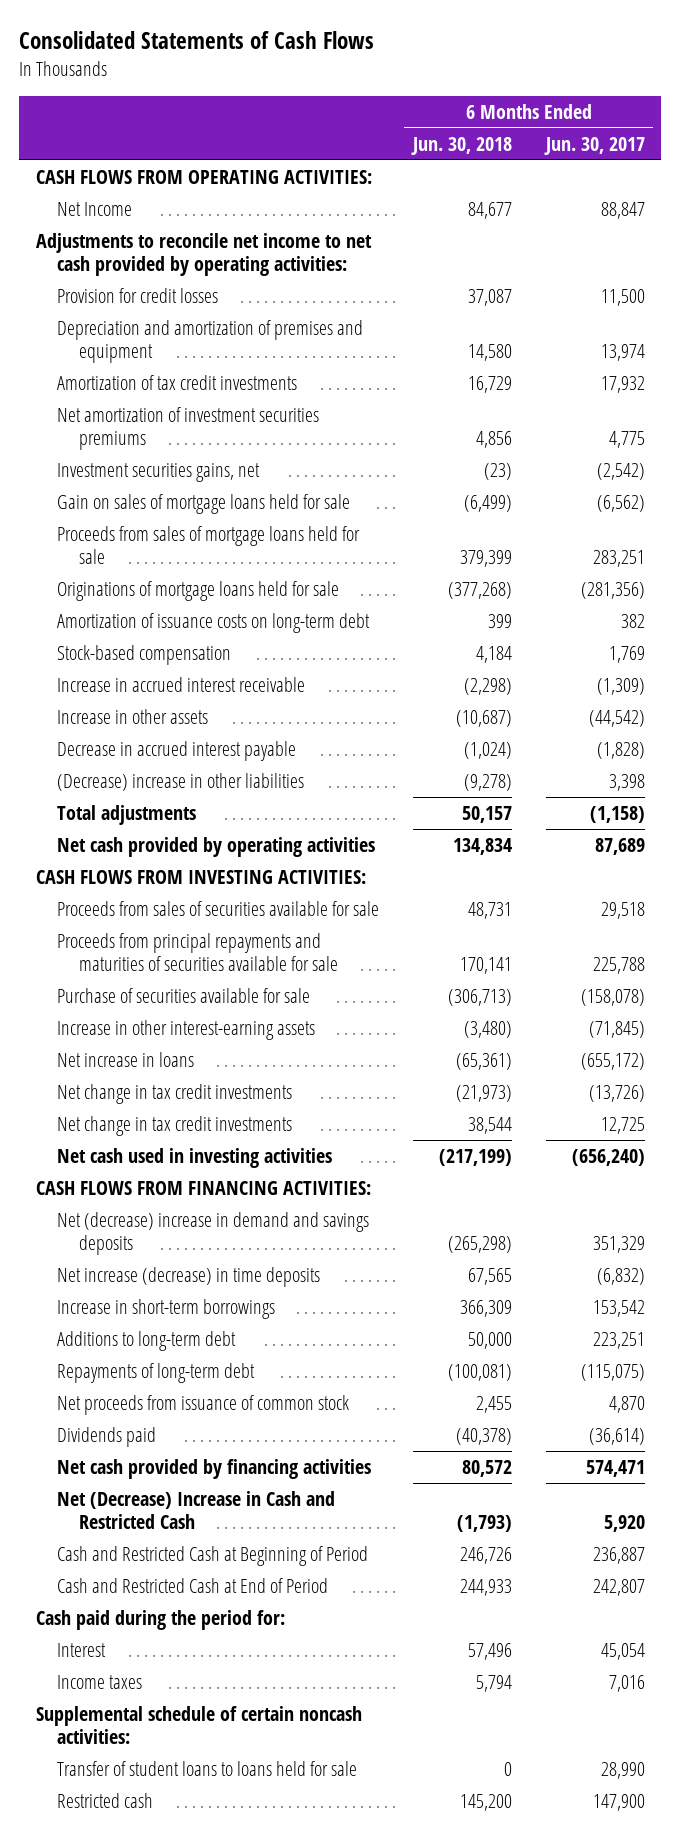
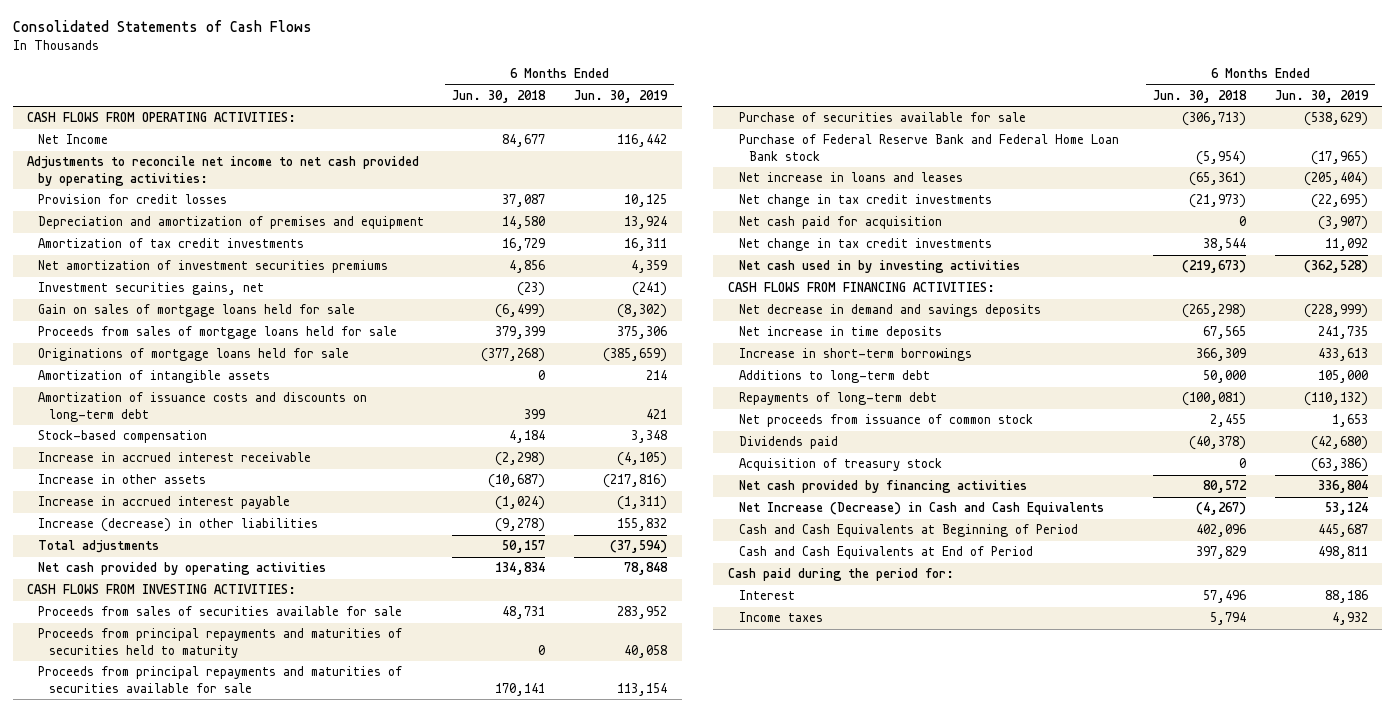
[543,136,645,155] Jun. 30, 2017 -> none
none -> [574,89,669,103] Jun. 30, 2019
none -> [37,370,270,384] Amortization of intangible assets
[57,612,371,633] Amortization of issuance costs on long-term debt -> [37,392,367,422] Amortization of issuance costs and discounts on long-term debt
[57,740,297,761] Decrease in accrued interest payable -> [37,496,290,510] Increase in accrued interest payable
[57,772,305,791] (Decrease) increase in other liabilities -> [37,518,318,533] Increase (decrease) in other liabilities
none -> [37,628,402,658] Proceeds from principal repayments and maturities of securities held to maturity
[57,1019,316,1040] Increase in other interest-earning assets -> none
none -> [738,134,1119,161] Purchase of Federal Reserve Bank and Federal Home Loan Bank stock
[57,1051,195,1067] Net increase in loans -> [738,172,963,183] Net increase in loans and leases
none -> [738,216,942,230] Net cash paid for acquisition
[57,1147,333,1168] Net cash used in investing activities -> [738,260,1020,274] Net cash used in by investing activities
[438,1148,512,1166] (217,199) -> [1182,260,1247,274] (219,673)
[57,1211,370,1256] Net (decrease) increase in demand and savings deposits -> [738,304,1041,318] Net decrease in demand and savings deposits
[57,1266,321,1287] Net increase (decrease) in time deposits -> [738,326,942,340] Net increase in time deposits
none -> [738,458,942,472] Acquisition of treasury stock
[57,1490,336,1530] Net (Decrease) Increase in Cash and Restricted Cash -> [738,502,1104,516] Net Increase (Decrease) in Cash and Cash Equivalents
[456,1515,512,1533] (1,793) -> [1196,502,1247,516] (4,267)
[57,1545,369,1566] Cash and Restricted Cash at Beginning of Period -> [738,524,1078,538] Cash and Cash Equivalents at Beginning of Period
[459,1546,512,1564] 246,726 -> [1196,524,1247,538] 402,096
[57,1577,329,1593] Cash and Restricted Cash at End of Period -> [738,546,1033,560] Cash and Cash Equivalents at End of Period
[459,1578,512,1596] 244,933 -> [1196,546,1247,560] 397,829
[35,1705,362,1745] Supplemental schedule of certain noncash activities: -> none
[57,1760,358,1776] Transfer of student loans to loans held for sale -> none
[57,1792,154,1808] Restricted cash -> none

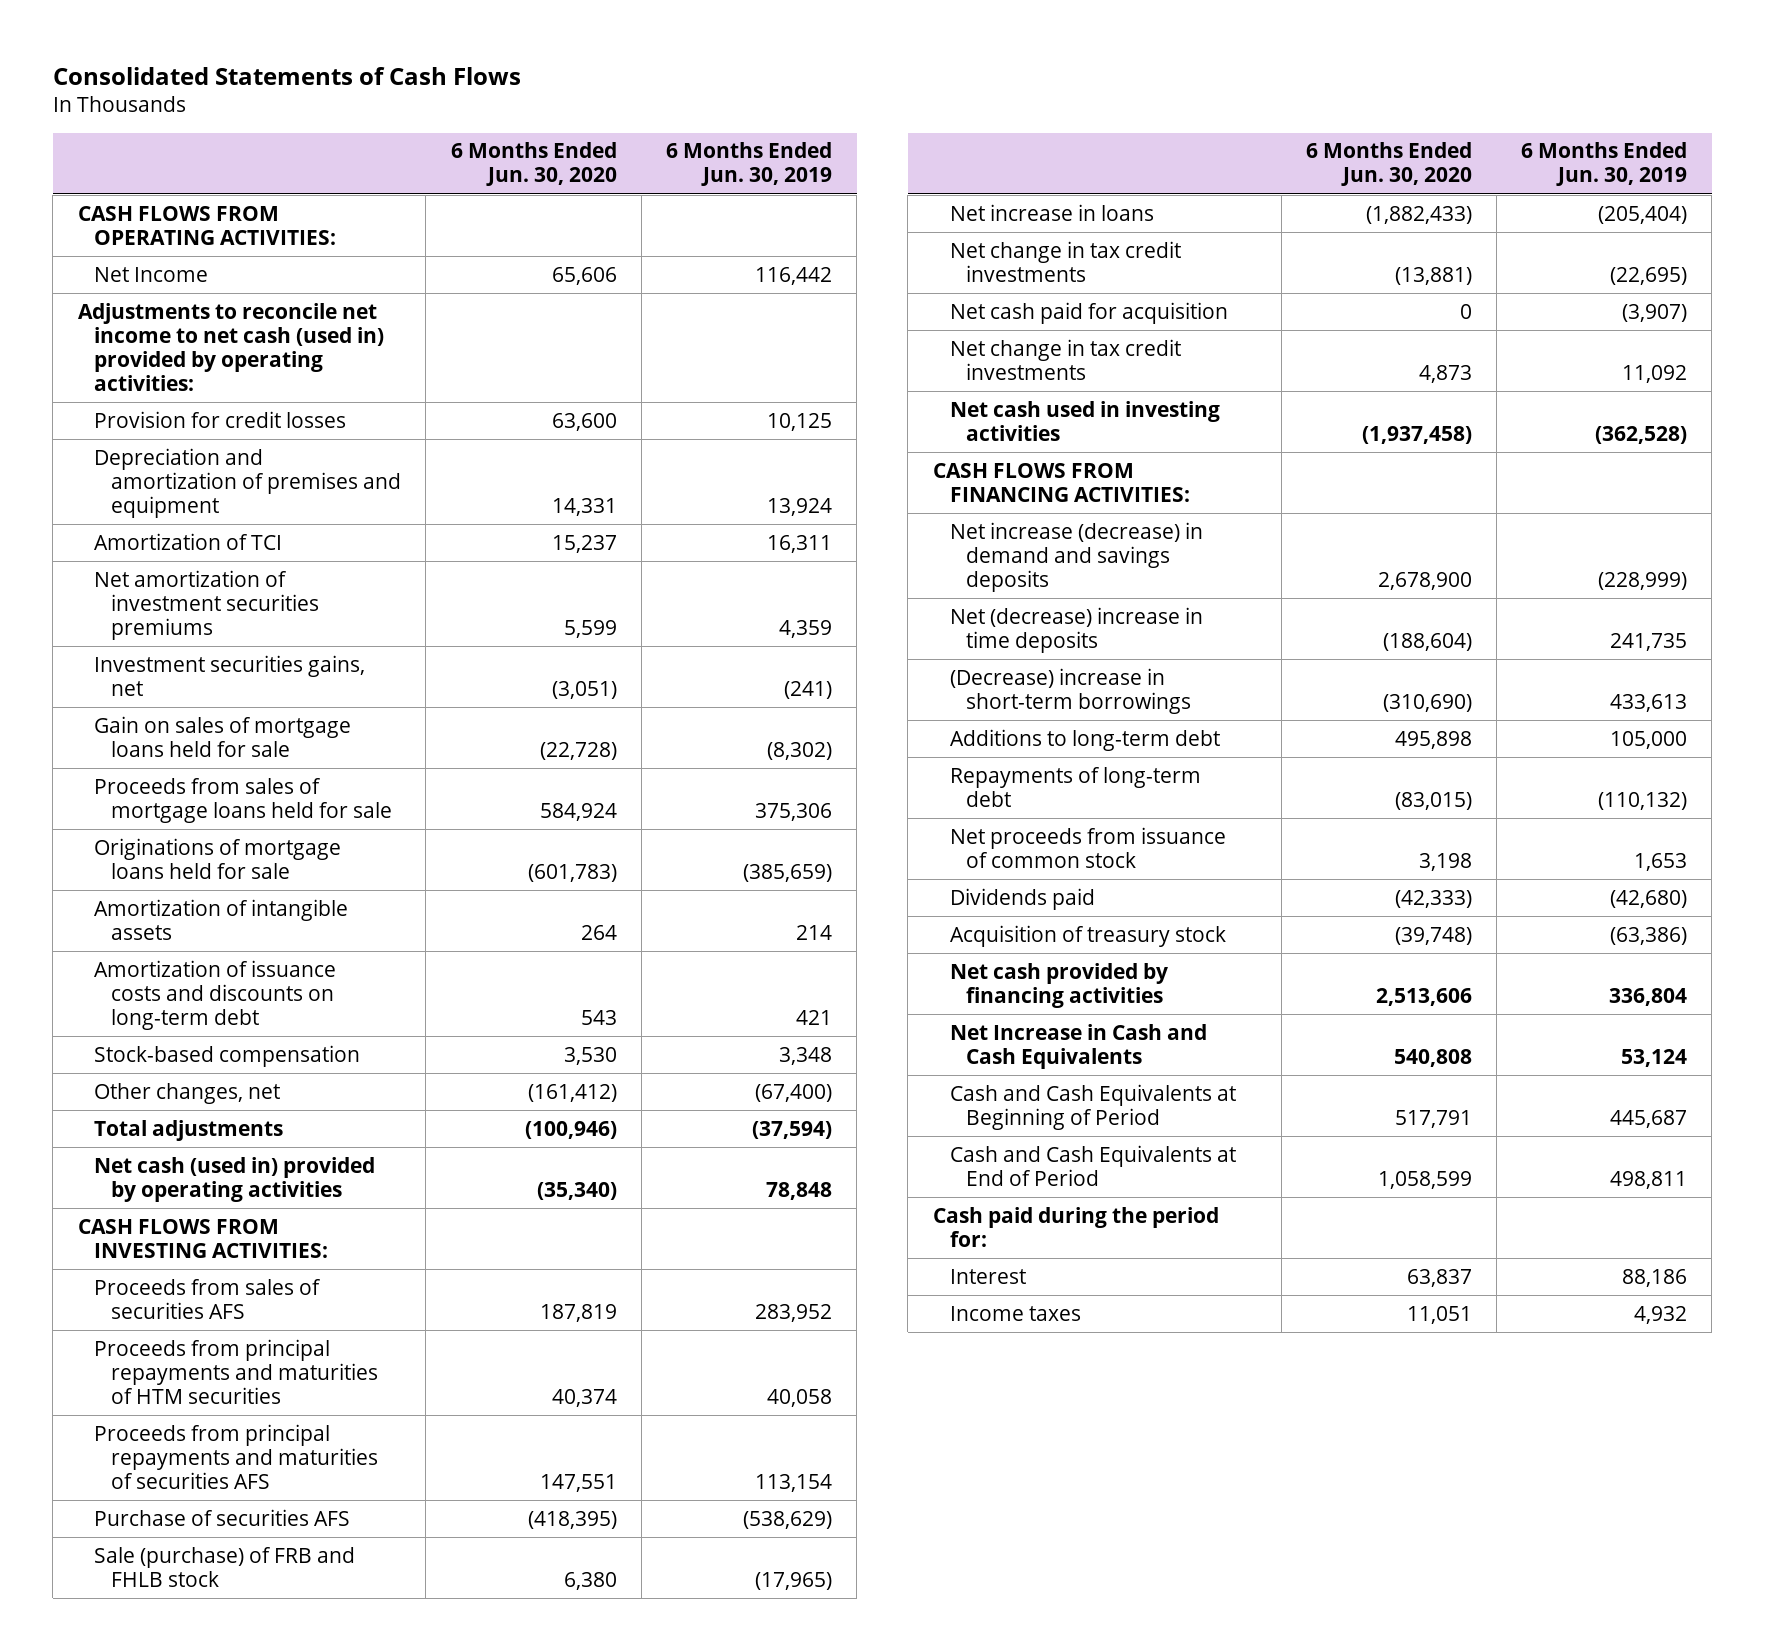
[452,89,547,103] Jun. 30, 2018 -> none
none -> [450,142,617,187] 6 Months Ended Jun. 30, 2020
[27,156,420,186] Adjustments to reconcile net income to net cash provided by operating activities: -> [77,302,385,391] Adjustments to reconcile net income to net cash (used in) provided by operating activities:
[37,238,304,249] Amortization of tax credit investments -> [94,532,283,550] Amortization of TCI
[37,452,311,463] Increase in accrued interest receivable -> none
[37,474,206,485] Increase in other assets -> none
[37,496,290,510] Increase in accrued interest payable -> none
[37,518,318,533] Increase (decrease) in other liabilities -> none
none -> [94,1082,281,1104] Other changes, net
[37,562,326,576] Net cash provided by operating activities -> [94,1156,376,1202] Net cash (used in) provided by operating activities
[37,606,402,617] Proceeds from sales of securities available for sale -> [94,1278,322,1319] Proceeds from sales of securities AFS
[37,628,402,658] Proceeds from principal repayments and maturities of securities held to maturity -> [94,1338,379,1404] Proceeds from principal repayments and maturities of HTM securities
[37,666,402,693] Proceeds from principal repayments and maturities of securities available for sale -> [94,1423,379,1489] Proceeds from principal repayments and maturities of securities AFS
[738,112,1026,123] Purchase of securities available for sale -> [94,1508,351,1526] Purchase of securities AFS
[738,134,1119,161] Purchase of Federal Reserve Bank and Federal Home Loan Bank stock -> [94,1546,356,1587] Sale (purchase) of FRB and FHLB stock
[738,172,963,183] Net increase in loans and leases -> [949,203,1154,221] Net increase in loans
[738,260,1020,274] Net cash used in by investing activities -> [949,400,1220,441] Net cash used in investing activities
[738,304,1041,318] Net decrease in demand and savings deposits -> [949,521,1203,592] Net increase (decrease) in demand and savings deposits
[738,326,942,340] Net increase in time deposits -> [949,606,1203,653] Net (decrease) increase in time deposits
[738,348,972,362] Increase in short-term borrowings -> [949,667,1192,714] (Decrease) increase in short-term borrowings
[738,502,1104,516] Net Increase (Decrease) in Cash and Cash Equivalents -> [949,1023,1207,1069] Net Increase in Cash and Cash Equivalents

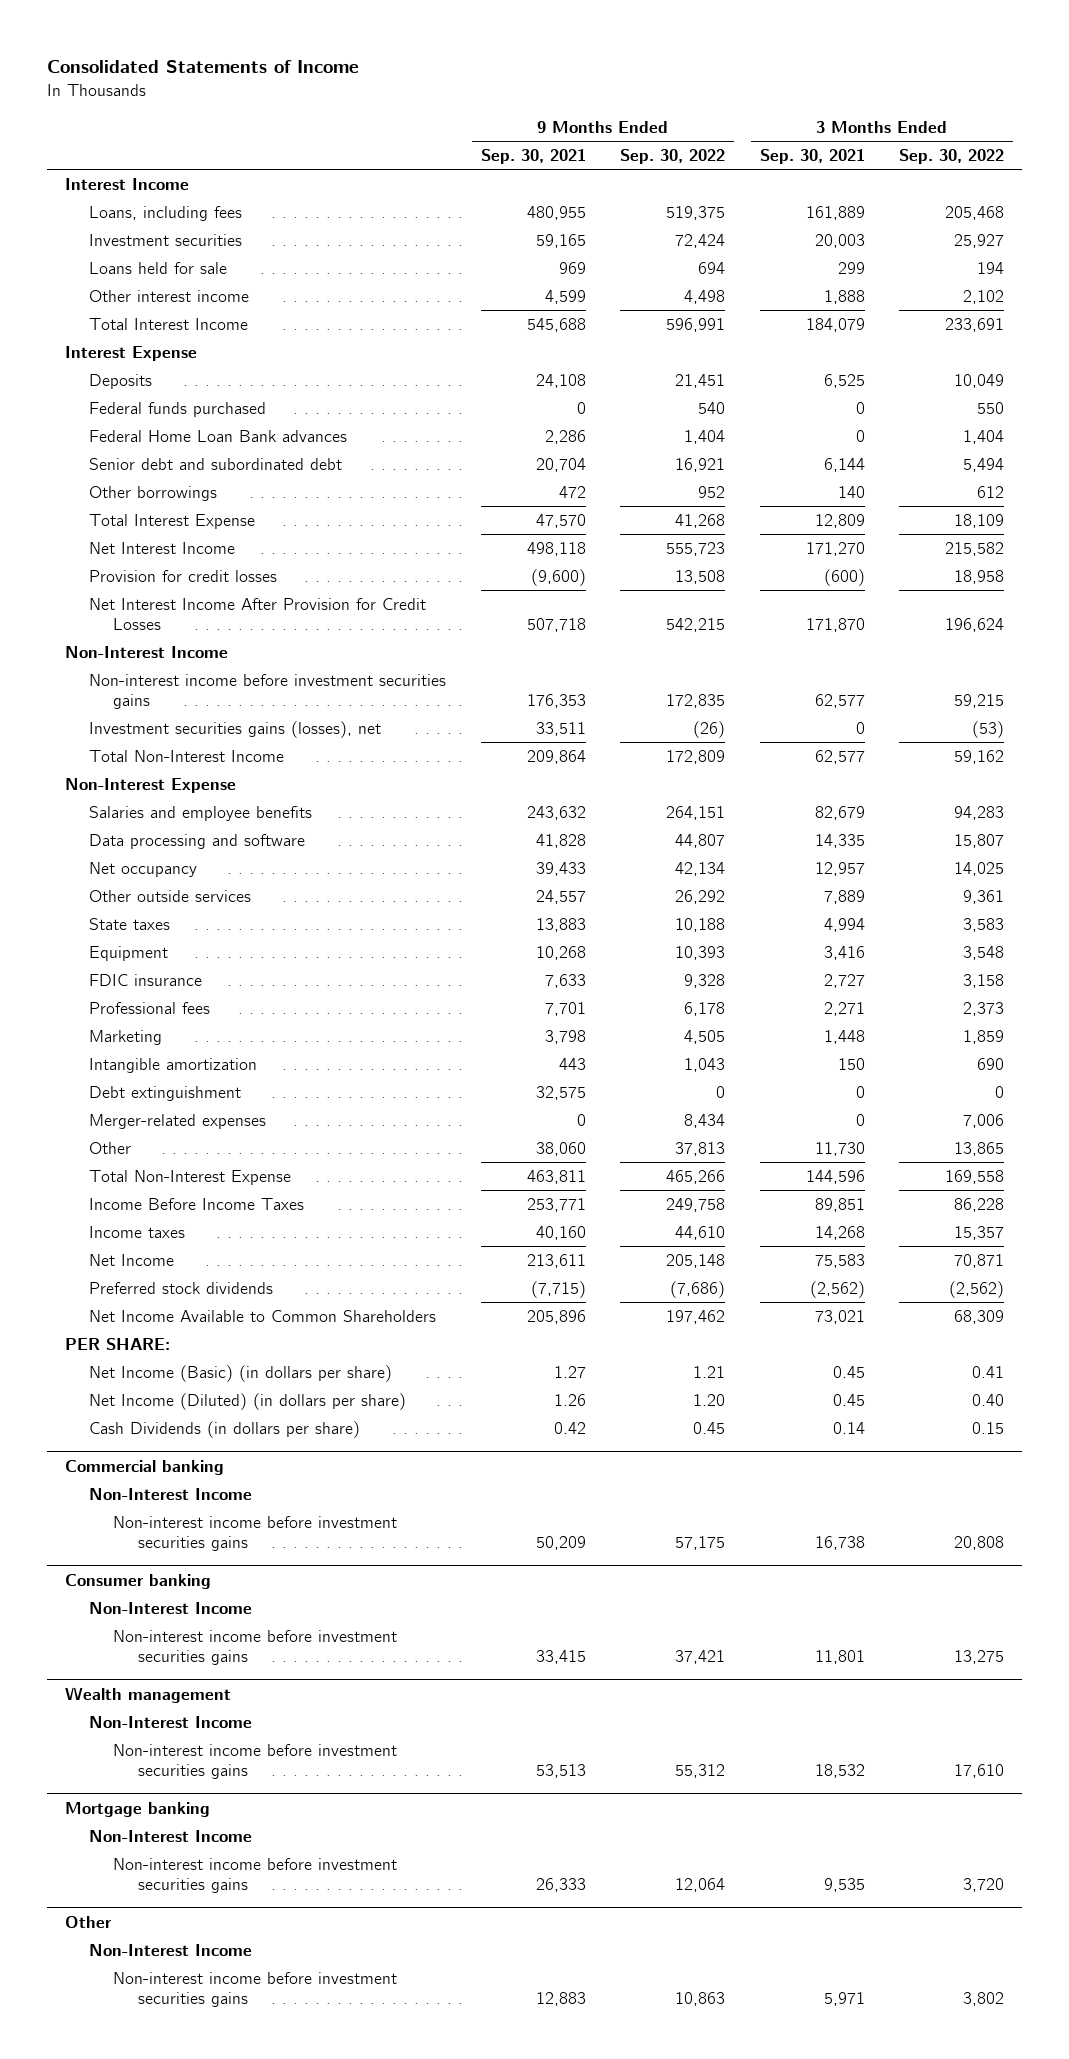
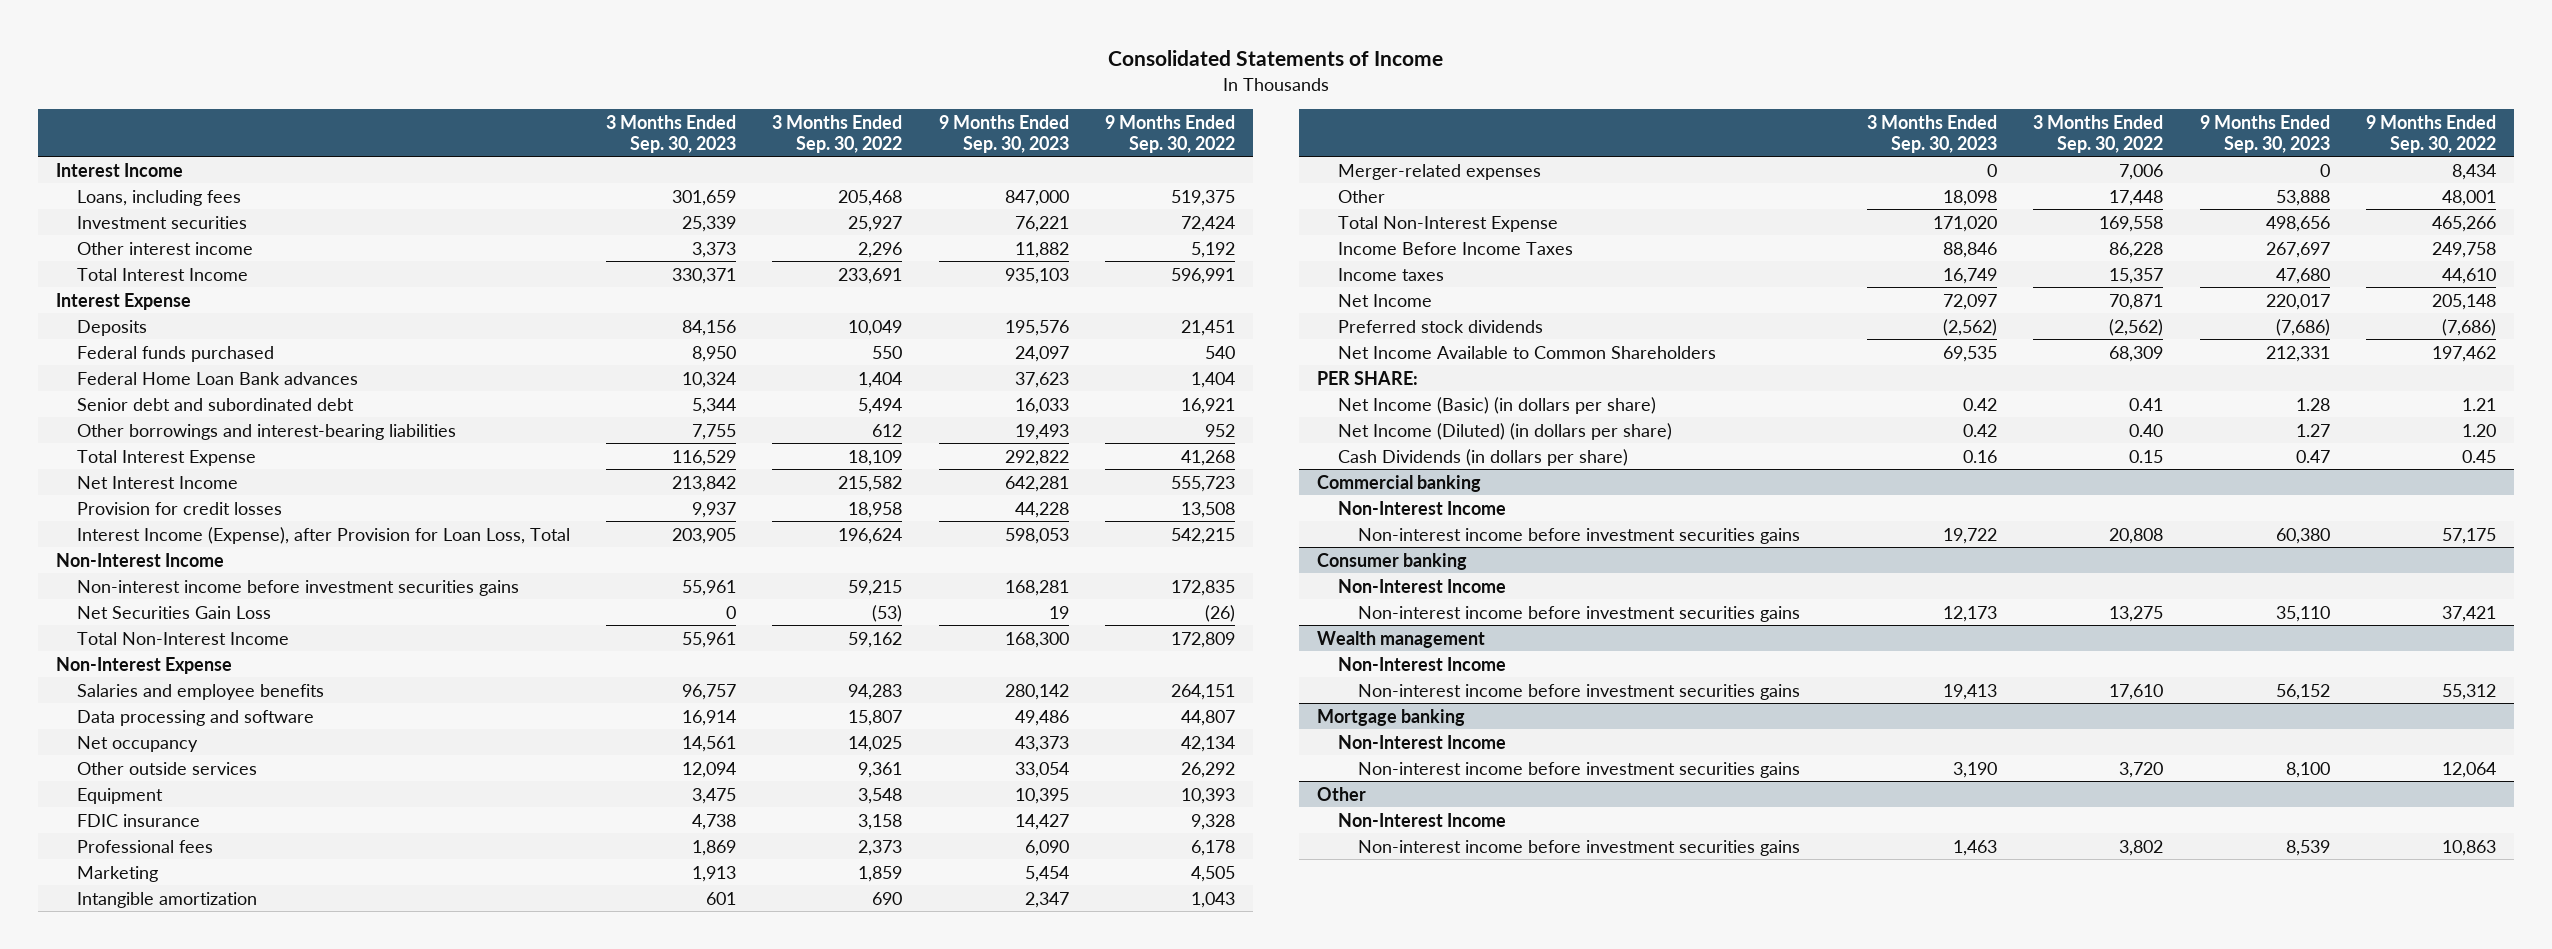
[480,148,586,164] Sep. 30, 2021 -> none
[759,148,865,164] Sep. 30, 2021 -> none
none -> [606,114,737,153] 3 Months Ended Sep. 30, 2023
none -> [938,114,1069,153] 9 Months Ended Sep. 30, 2023
[88,261,227,274] Loans held for sale -> none
[684,289,726,304] 4,498 -> [1191,241,1236,258] 5,192
[963,289,1005,304] 2,102 -> [858,241,903,258] 2,296
[88,485,217,501] Other borrowings -> [76,423,456,440] Other borrowings and interest-bearing liabilities
[88,597,426,630] Net Interest Income After Provision for Credit Losses -> [76,526,570,544] Interest Income (Expense), after Provision for Loan Loss, Total
[88,720,381,738] Investment securities gains (losses), net -> [76,605,271,619] Net Securities Gain Loss
[88,917,170,930] State taxes -> none
[88,1085,241,1101] Debt extinguishment -> none
[675,1141,726,1156] 37,813 -> [2442,189,2497,206] 48,001
[954,1141,1005,1156] 13,865 -> [2109,189,2164,206] 17,448

